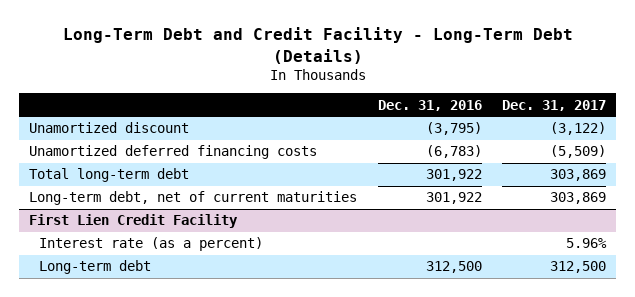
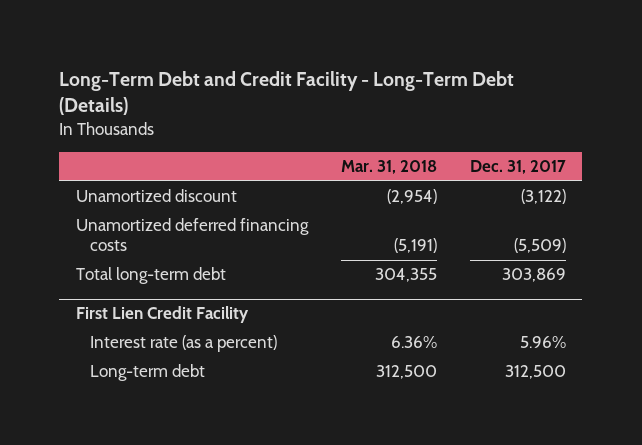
[377,99,482,111] Dec. 31, 2016 -> none
none -> [340,160,437,175] Mar. 31, 2018
[29,191,358,206] Long-term debt, net of current maturities -> none

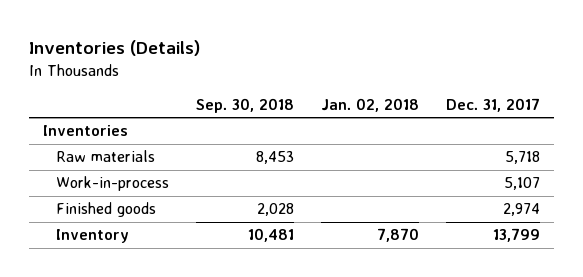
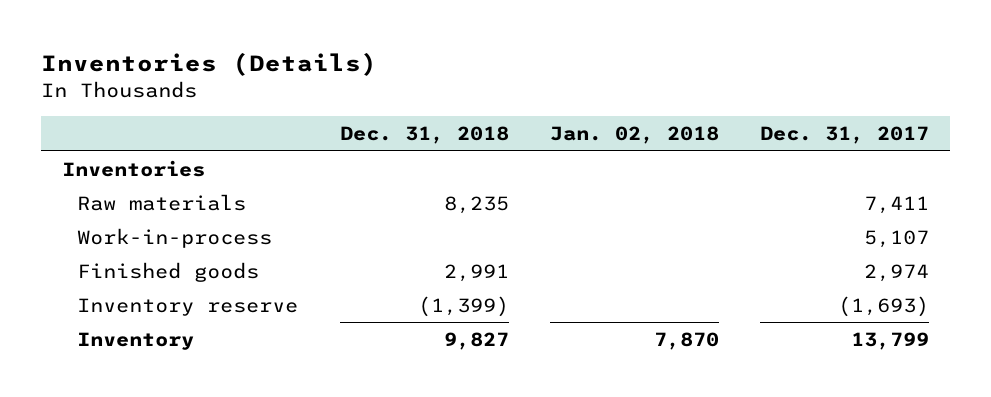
[195,97,294,113] Sep. 30, 2018 -> none
none -> [339,126,509,145] Dec. 31, 2018
[505,151,541,165] 5,718 -> [864,195,930,214] 7,411
none -> [77,297,299,316] Inventory reserve

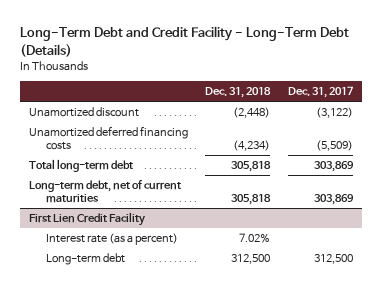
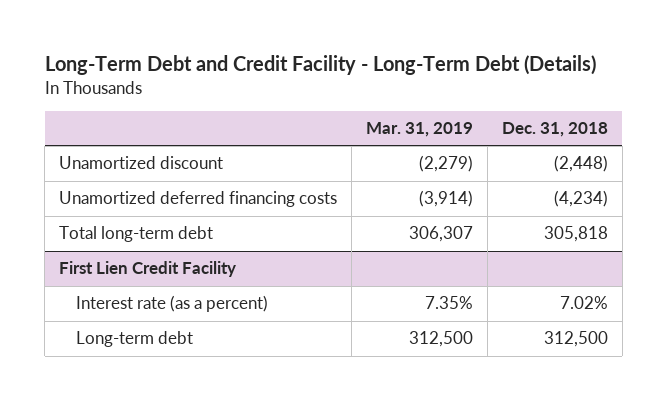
[287,86,353,99] Dec. 31, 2017 -> none
none -> [365,122,473,138] Mar. 31, 2019
[28,180,181,204] Long-term debt, net of current maturities -> none

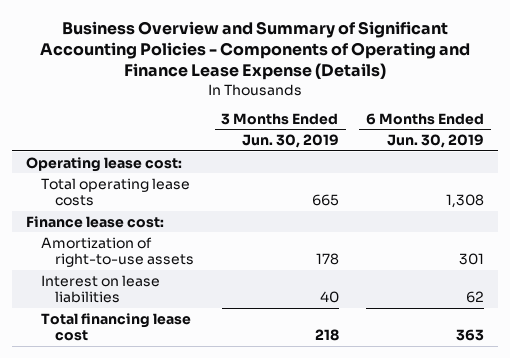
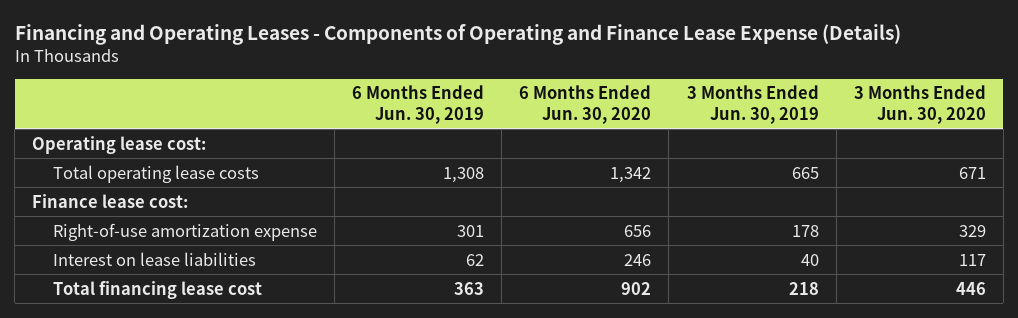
[40,20,471,81] Business Overview and Summary of Significant Accounting Policies - Components of Operating and Finance Lease Expense (Details) -> [14,24,901,46] Financing and Operating Leases - Components of Operating and Finance Lease Expense (Details)
none -> [519,85,652,124] 6 Months Ended Jun. 30, 2020
none -> [853,85,986,124] 3 Months Ended Jun. 30, 2020
[40,236,195,268] Amortization of right-to-use assets -> [53,222,318,241] Right-of-use amortization expense

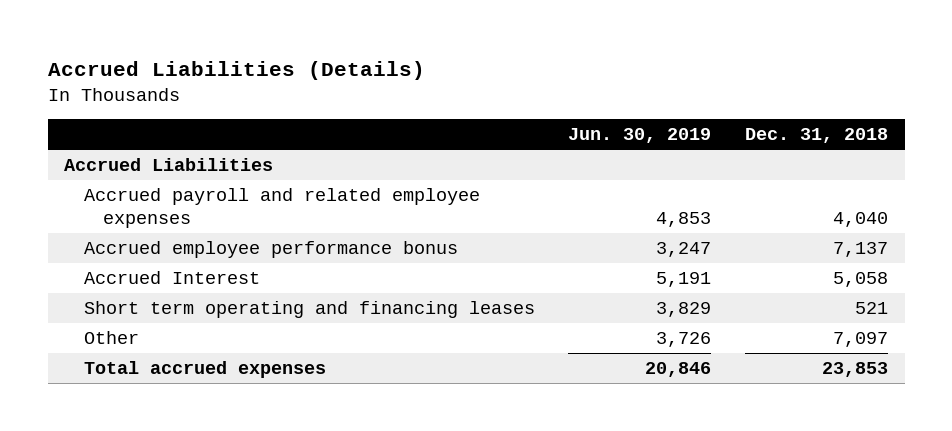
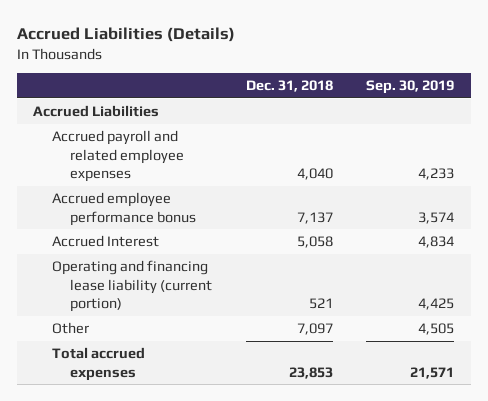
[568,128,712,144] Jun. 30, 2019 -> none
none -> [366,80,455,95] Sep. 30, 2019
[83,301,535,319] Short term operating and financing leases -> [51,260,213,313] Operating and financing lease liability (current portion)

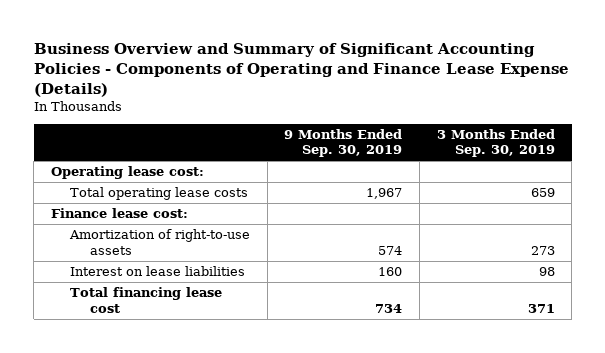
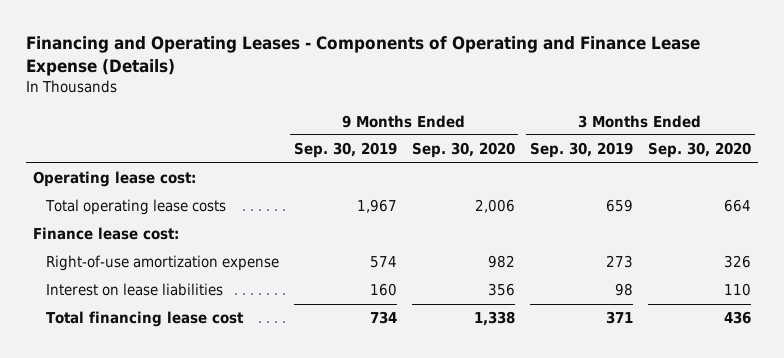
[33,42,569,97] Business Overview and Summary of Significant Accounting Policies - Components of Operating and Finance Lease Expense (Details) -> [25,35,700,77] Financing and Operating Leases - Components of Operating and Finance Lease Expense (Details)
none -> [411,142,515,159] Sep. 30, 2020
none -> [647,142,751,159] Sep. 30, 2020
[69,229,251,255] Amortization of right-to-use assets -> [45,255,279,272] Right-of-use amortization expense

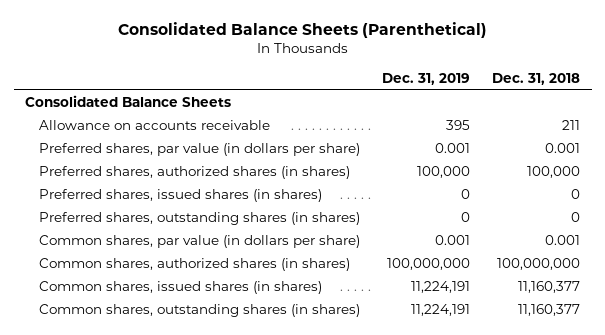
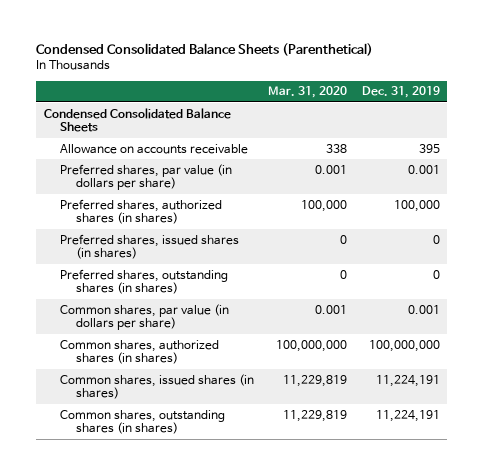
[117,21,487,38] Consolidated Balance Sheets (Parenthetical) -> [36,43,374,57] Condensed Consolidated Balance Sheets (Parenthetical)
[492,73,581,86] Dec. 31, 2018 -> none
none -> [268,86,348,99] Mar. 31, 2020
[24,95,231,108] Consolidated Balance Sheets -> [43,107,231,133] Condensed Consolidated Balance Sheets

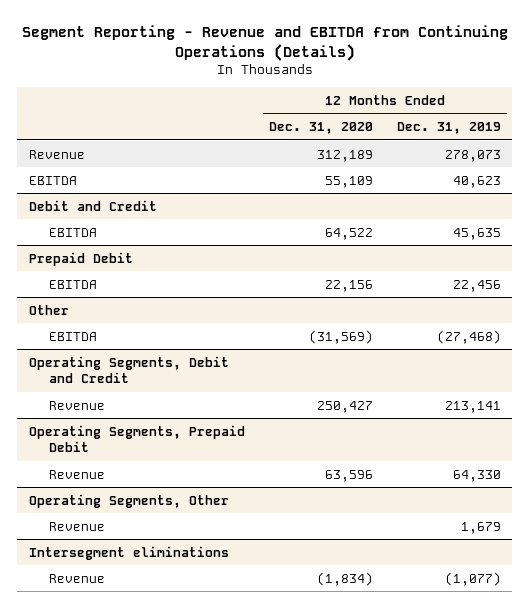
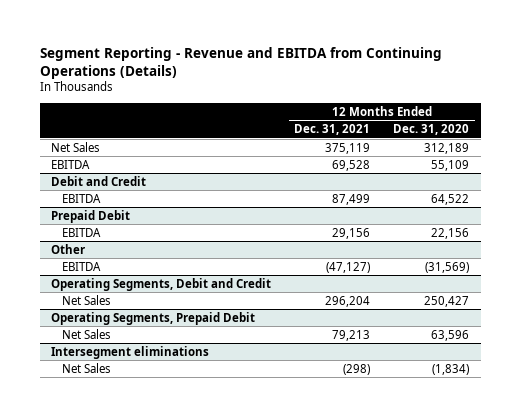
[396,122,501,135] Dec. 31, 2019 -> none
none -> [294,124,371,136] Dec. 31, 2021
[29,149,86,159] Revenue -> [51,141,101,152] Net Sales
[48,400,105,410] Revenue -> [61,294,111,305] Net Sales
[29,493,230,508] Operating Segments, Other -> none
[48,521,105,531] Revenue -> none
[48,469,105,479] Revenue -> [61,328,111,339] Net Sales
[48,573,105,583] Revenue -> [61,362,111,373] Net Sales

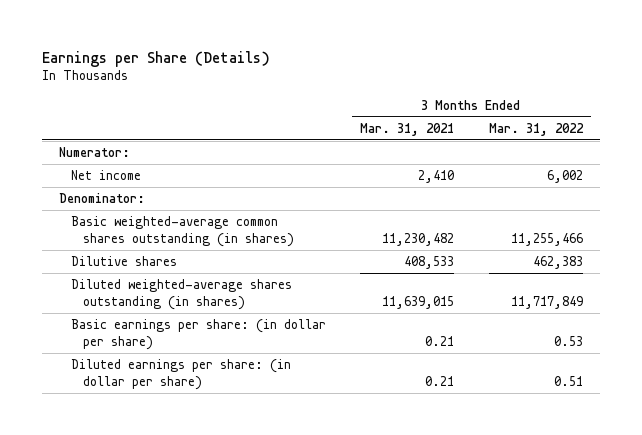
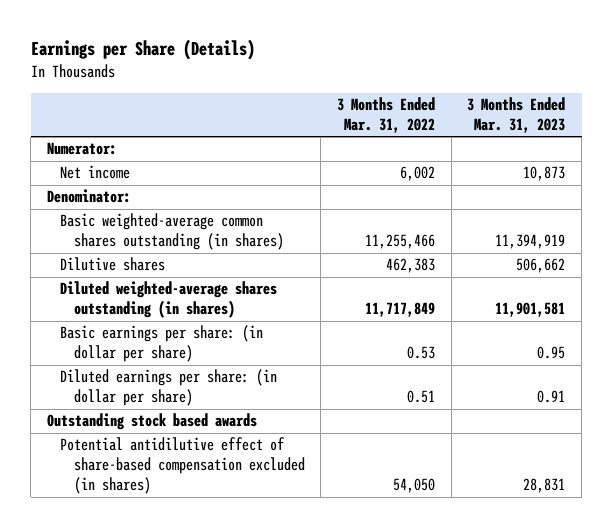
[360,122,455,136] Mar. 31, 2021 -> none
none -> [467,96,566,133] 3 Months Ended Mar. 31, 2023
none -> [46,413,257,431] Outstanding stock based awards
none -> [60,437,305,495] Potential antidilutive effect of share-based compensation excluded (in shares)

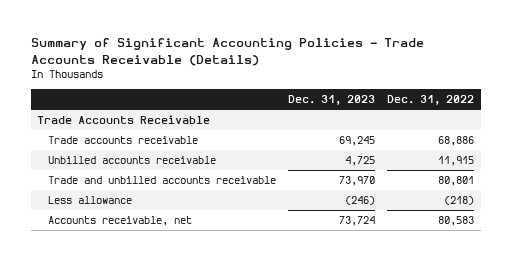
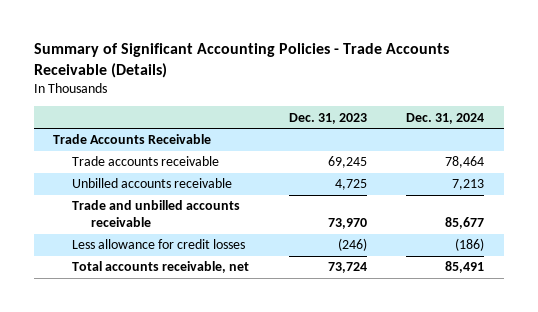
[387,94,475,105] Dec. 31, 2022 -> none
none -> [406,112,485,124] Dec. 31, 2024
[47,196,132,205] Less allowance -> [72,239,246,250] Less allowance for credit losses
[47,216,192,227] Accounts receivable, net -> [72,261,250,274] Total accounts receivable, net

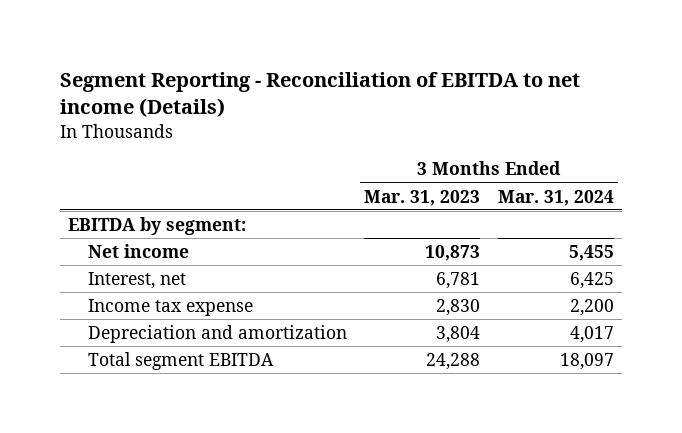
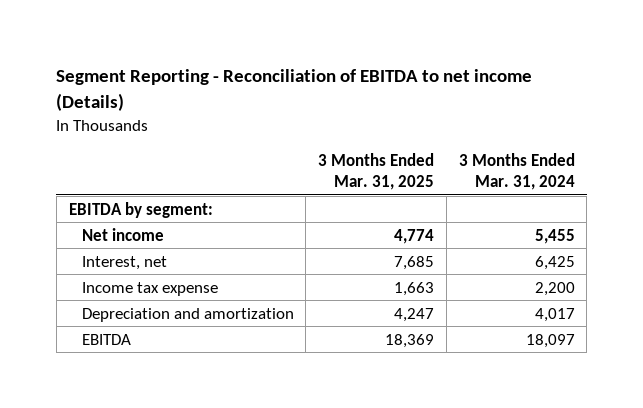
[364,189,481,206] Mar. 31, 2023 -> none
none -> [318,153,435,190] 3 Months Ended Mar. 31, 2025
[87,351,274,370] Total segment EBITDA -> [81,333,131,345] EBITDA

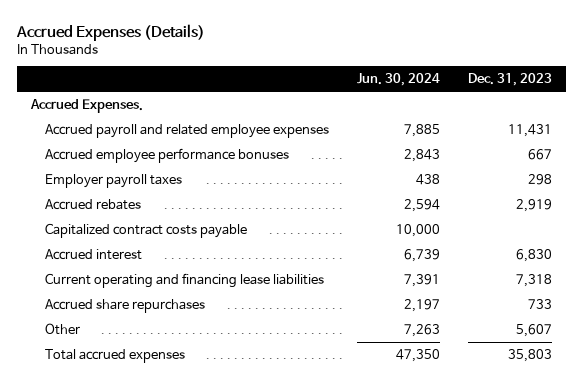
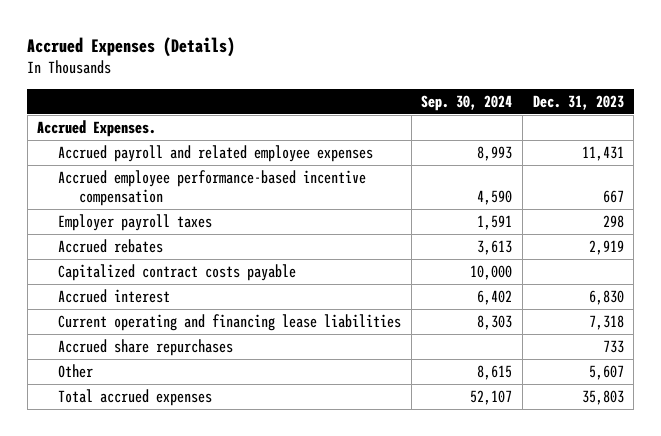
[357,73,441,87] Jun. 30, 2024 -> none
none -> [421,94,513,111] Sep. 30, 2024
[45,147,290,163] Accrued employee performance bonuses -> [58,169,367,206] Accrued employee performance-based incentive compensation

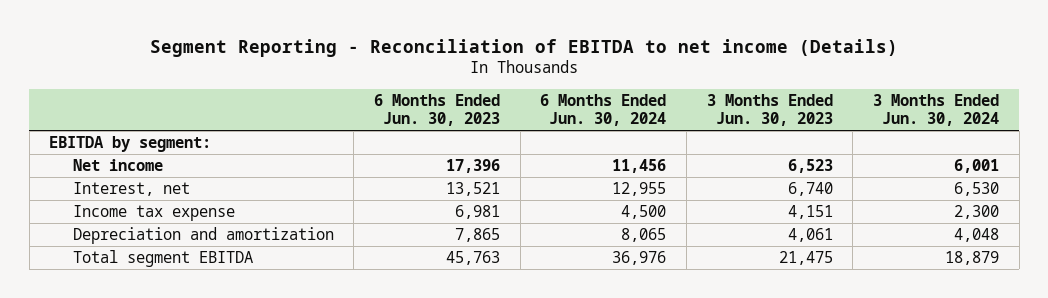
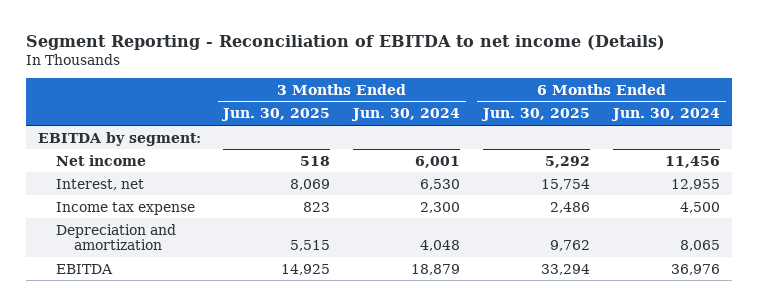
[374,93,501,127] 6 Months Ended Jun. 30, 2023 -> none
[706,93,833,127] 3 Months Ended Jun. 30, 2023 -> none
none -> [221,108,331,122] Jun. 30, 2025
none -> [481,108,591,122] Jun. 30, 2025
[72,250,253,268] Total segment EBITDA -> [55,263,113,274] EBITDA

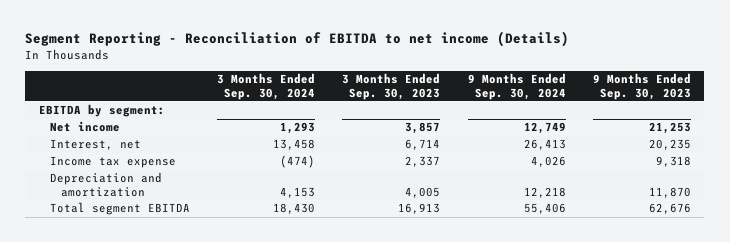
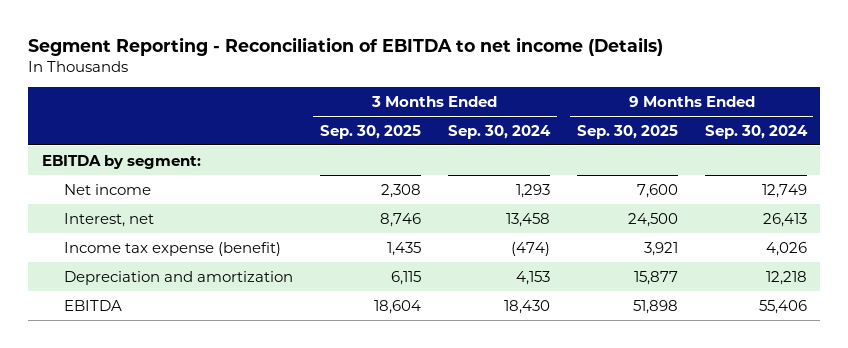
[342,73,441,100] 3 Months Ended Sep. 30, 2023 -> none
[592,73,691,100] 9 Months Ended Sep. 30, 2023 -> none
none -> [320,124,422,139] Sep. 30, 2025
none -> [576,124,678,139] Sep. 30, 2025
[49,156,176,169] Income tax expense -> [64,241,282,256] Income tax expense (benefit)
[49,202,190,216] Total segment EBITDA -> [64,299,123,311] EBITDA

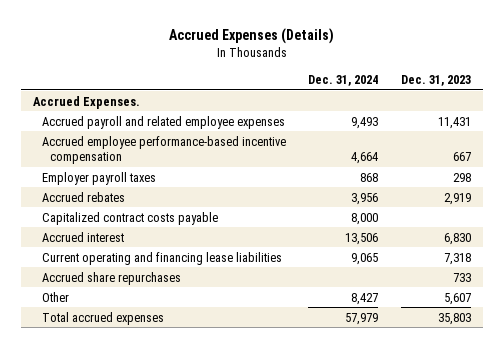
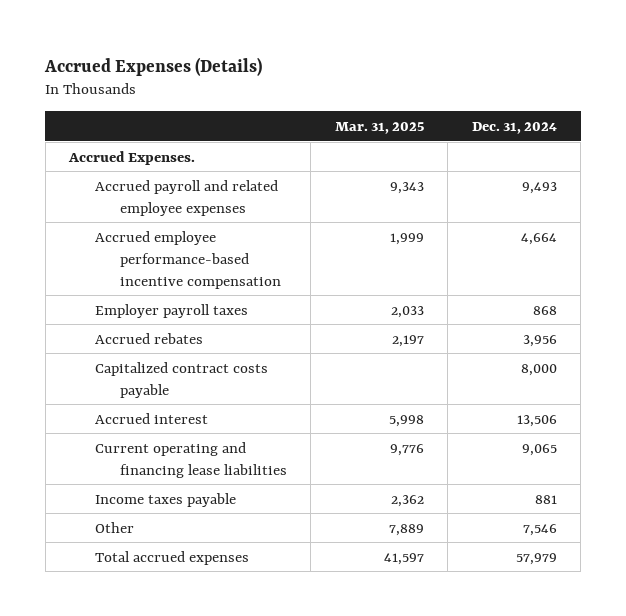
[401,74,472,86] Dec. 31, 2023 -> none
none -> [334,122,424,135] Mar. 31, 2025
[41,271,181,285] Accrued share repurchases -> none
none -> [94,492,236,507] Income taxes payable
[351,292,379,305] 8,427 -> [522,523,557,536] 7,546

